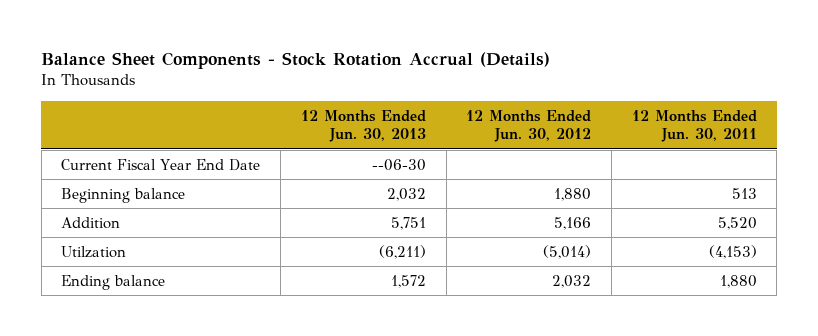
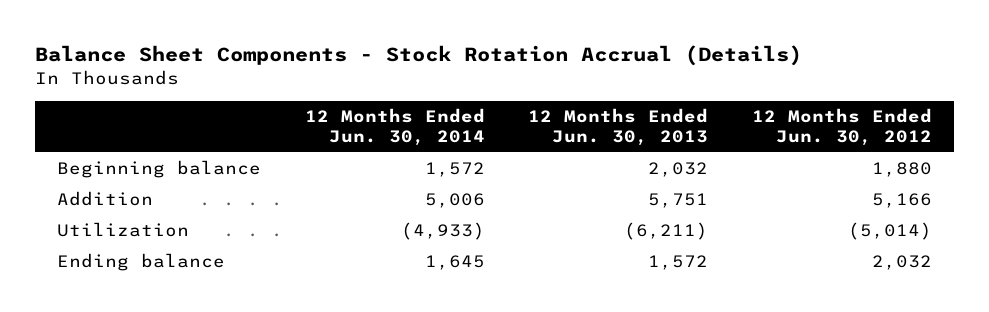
[631,109,757,143] 12 Months Ended Jun. 30, 2011 -> none
none -> [304,107,485,147] 12 Months Ended Jun. 30, 2014
[61,158,261,171] Current Fiscal Year End Date -> none
[61,245,127,258] Utilzation -> [57,222,190,238] Utilization

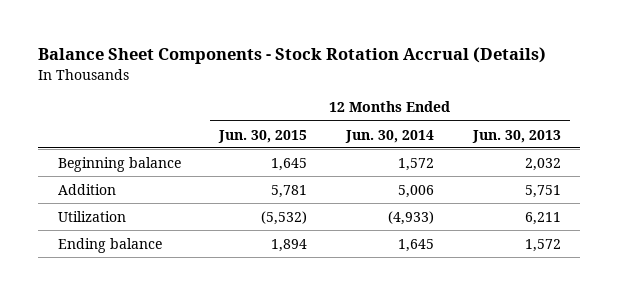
[751,107,932,147] 12 Months Ended Jun. 30, 2012 -> none
none -> [218,129,308,143] Jun. 30, 2015
[624,222,709,241] (6,211) -> [524,211,561,225] 6,211

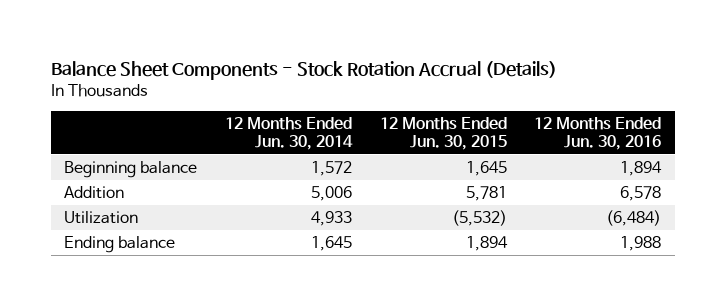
[471,129,561,143] Jun. 30, 2013 -> none
none -> [534,117,662,151] 12 Months Ended Jun. 30, 2016
[388,210,435,225] (4,933) -> [311,210,353,226] 4,933

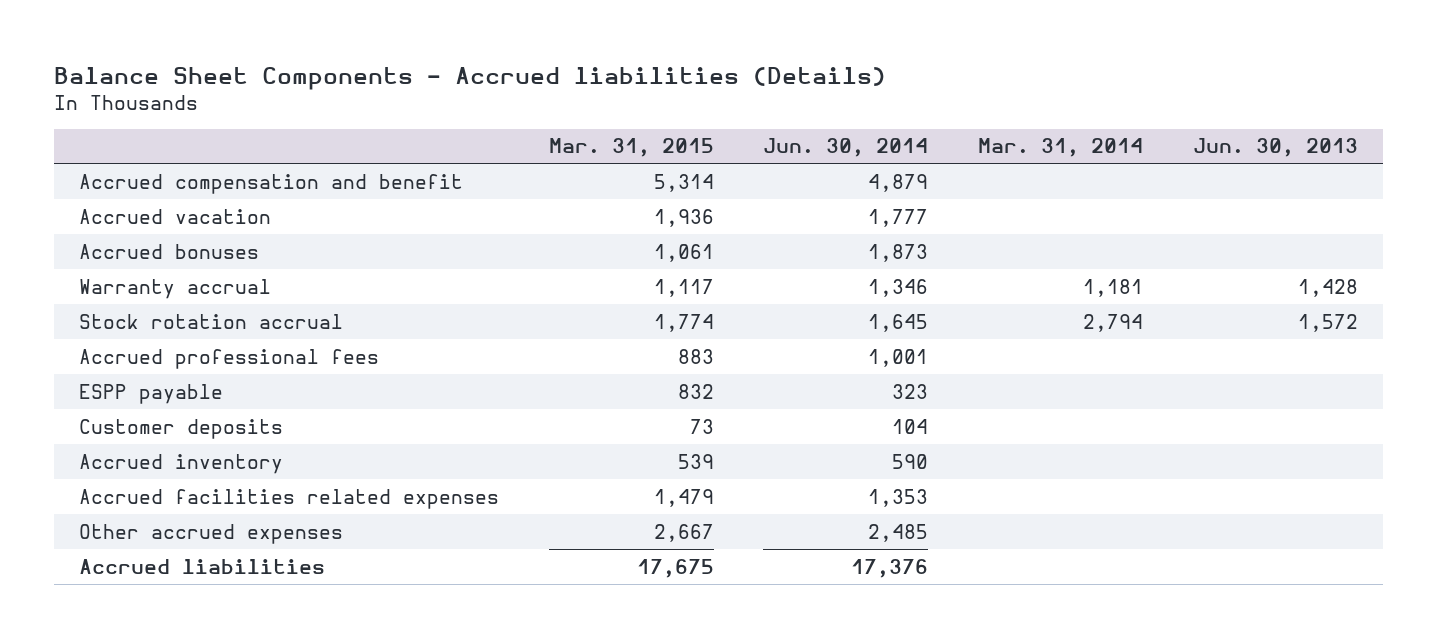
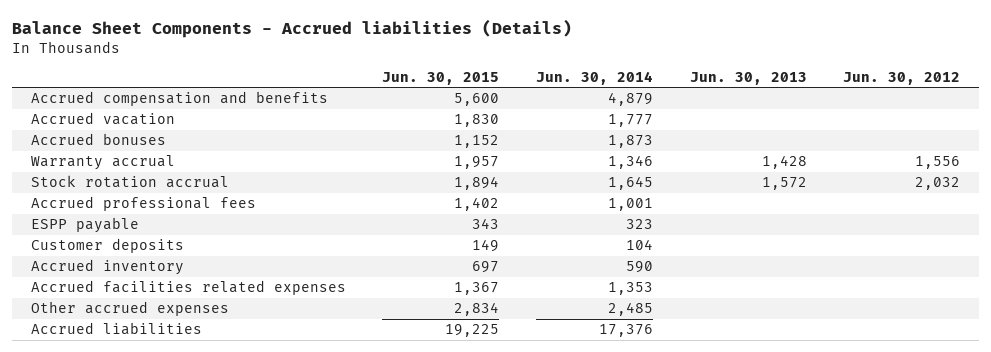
[548,138,714,158] Mar. 31, 2015 -> none
[978,138,1144,158] Mar. 31, 2014 -> none
none -> [382,71,500,85] Jun. 30, 2015
none -> [843,71,961,85] Jun. 30, 2012
[78,173,463,194] Accrued compensation and benefit -> [30,91,328,107] Accrued compensation and benefits

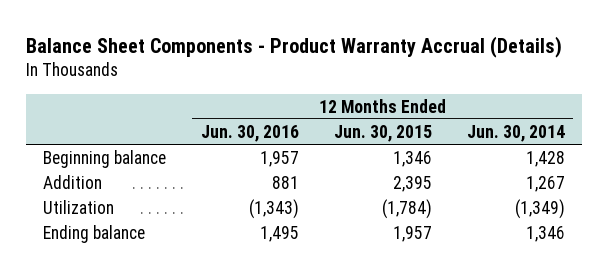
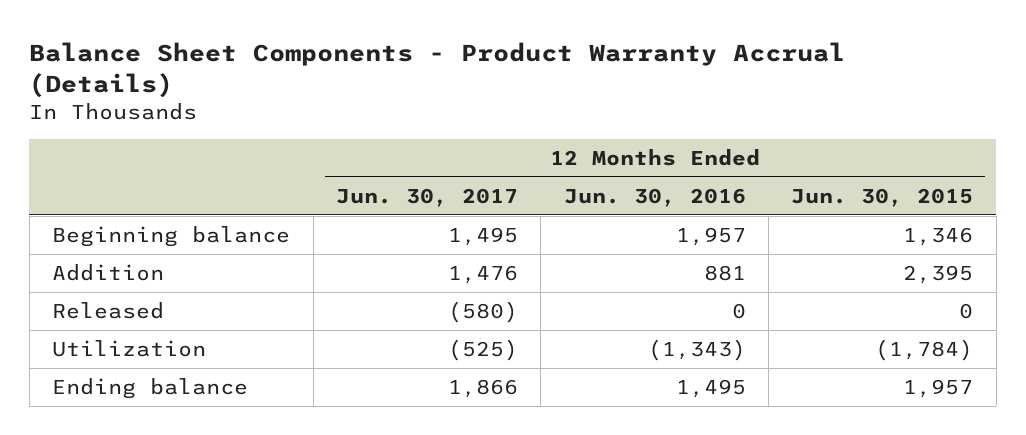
[466,124,565,142] Jun. 30, 2014 -> none
none -> [335,187,518,207] Jun. 30, 2017
none -> [52,301,165,319] Released

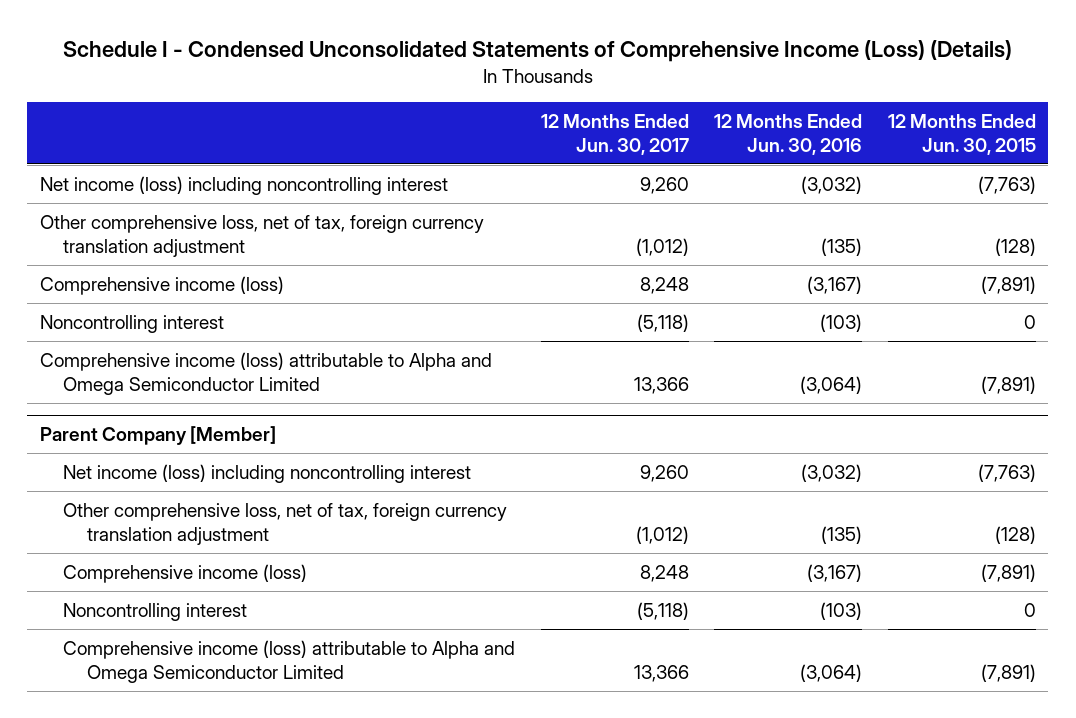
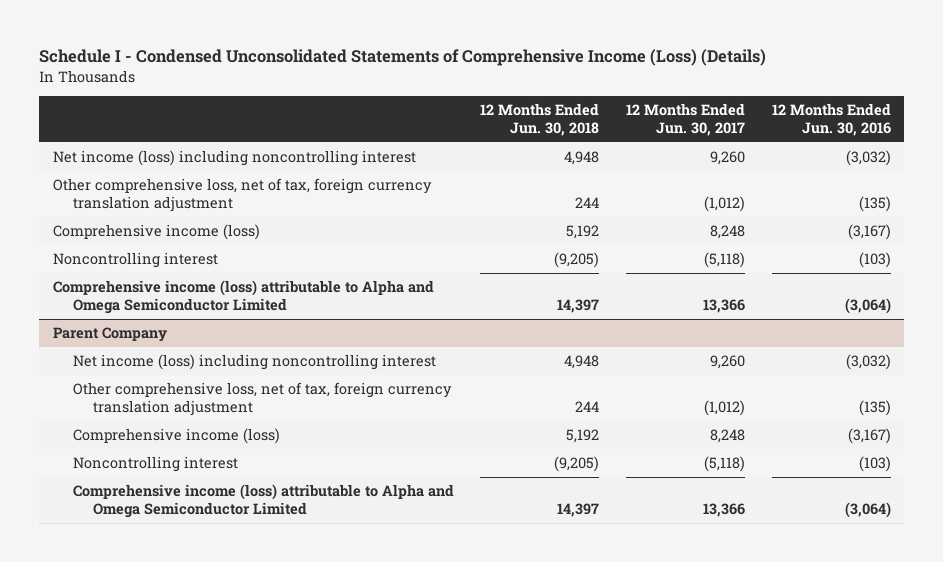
[887,113,1036,155] 12 Months Ended Jun. 30, 2015 -> none
none -> [480,103,600,136] 12 Months Ended Jun. 30, 2018
[39,426,276,446] Parent Company [Member] -> [52,327,167,343] Parent Company

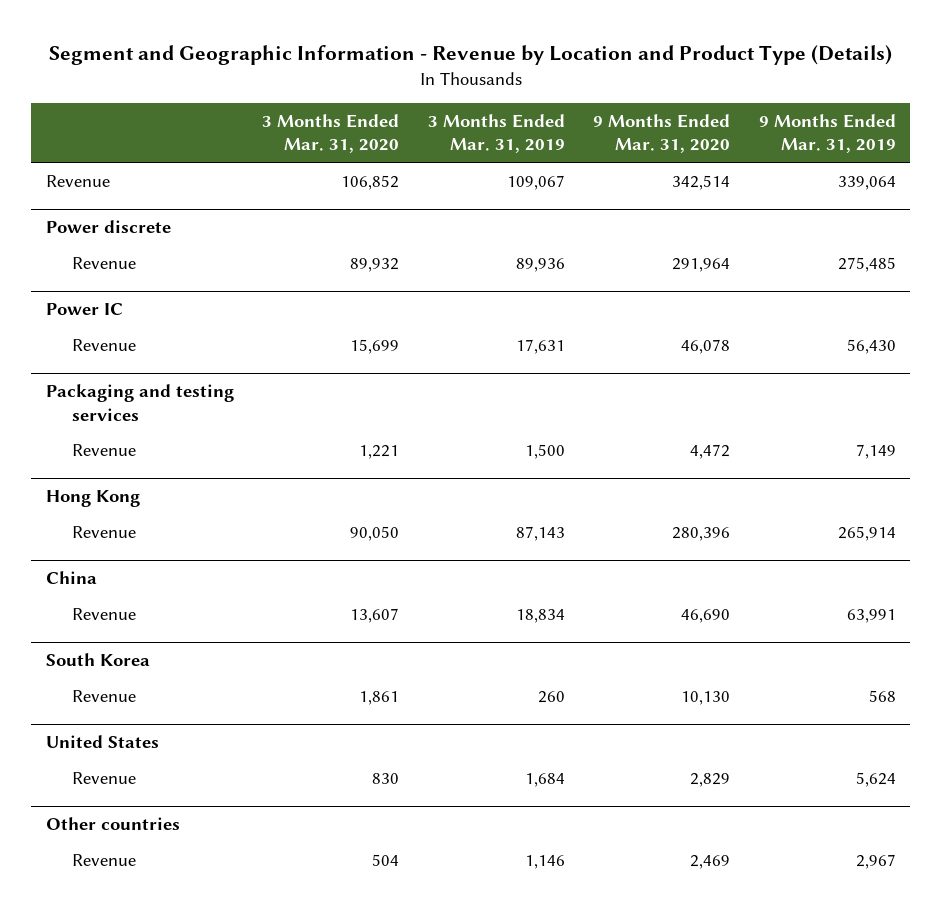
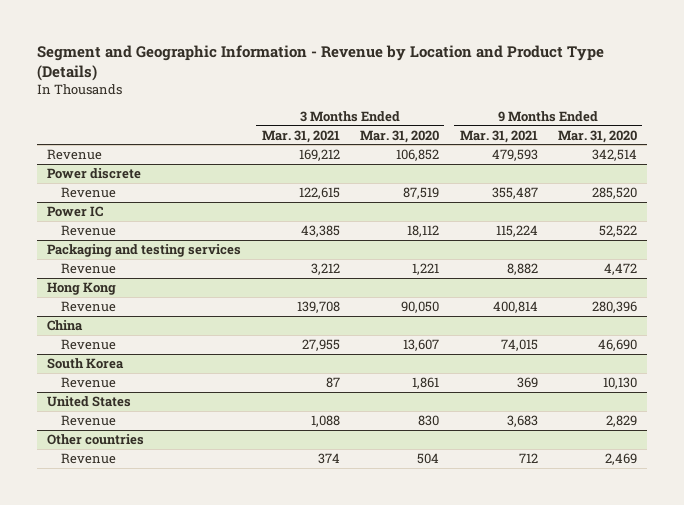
[427,114,565,154] 3 Months Ended Mar. 31, 2019 -> none
[758,114,896,154] 9 Months Ended Mar. 31, 2019 -> none
none -> [261,129,340,143] Mar. 31, 2021
none -> [459,129,538,143] Mar. 31, 2021
[350,257,400,272] 89,932 -> [403,186,440,199] 87,519
[672,257,731,272] 291,964 -> [592,186,638,199] 285,520
[350,338,400,354] 15,699 -> [407,224,440,237] 18,112
[681,338,731,354] 46,078 -> [599,224,638,237] 52,522

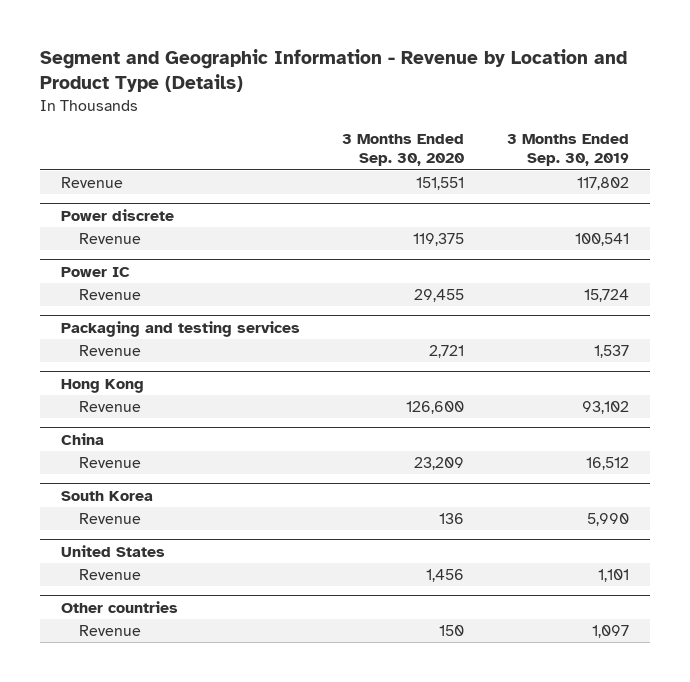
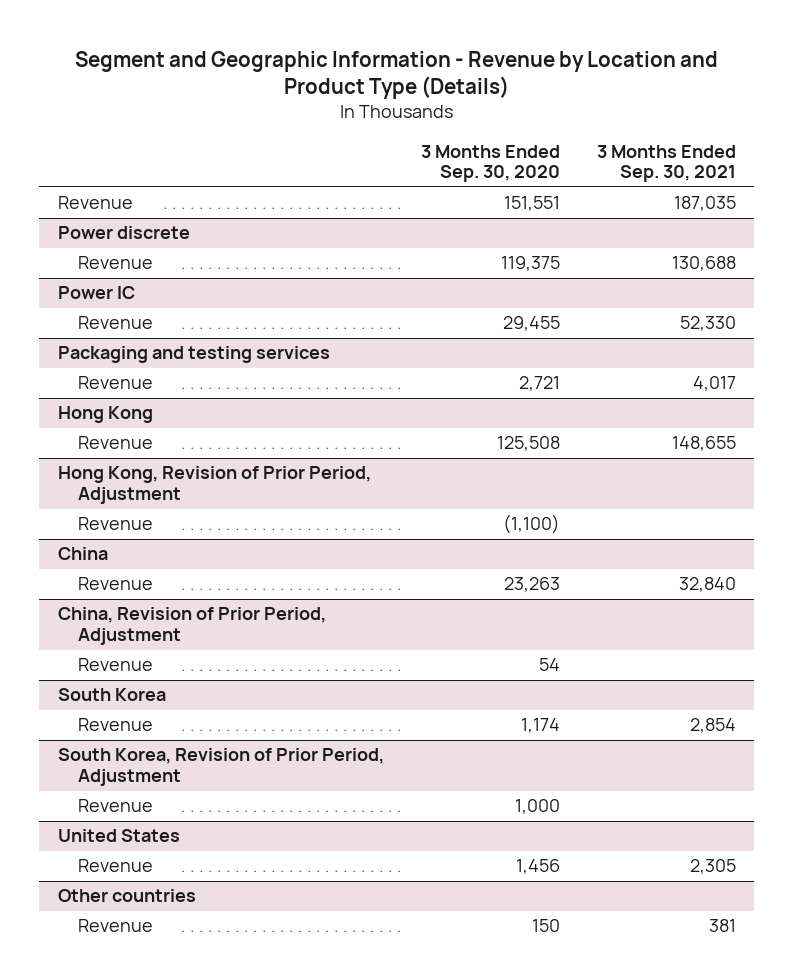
[507,134,630,167] 3 Months Ended Sep. 30, 2019 -> none
none -> [596,144,736,183] 3 Months Ended Sep. 30, 2021
[406,401,465,415] 126,600 -> [496,436,560,452] 125,508
none -> [57,466,371,505] Hong Kong, Revision of Prior Period, Adjustment
none -> [77,517,153,531] Revenue
[414,457,465,471] 23,209 -> [503,577,560,593] 23,263
none -> [57,607,326,646] China, Revision of Prior Period, Adjustment
none -> [77,658,153,672] Revenue
[439,513,465,525] 136 -> [520,718,560,734] 1,174
none -> [57,748,384,787] South Korea, Revision of Prior Period, Adjustment
none -> [77,799,153,813] Revenue

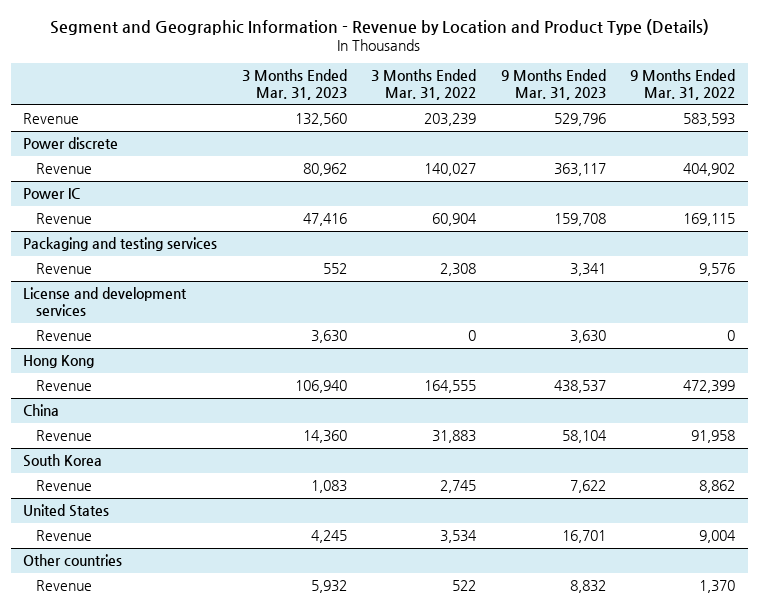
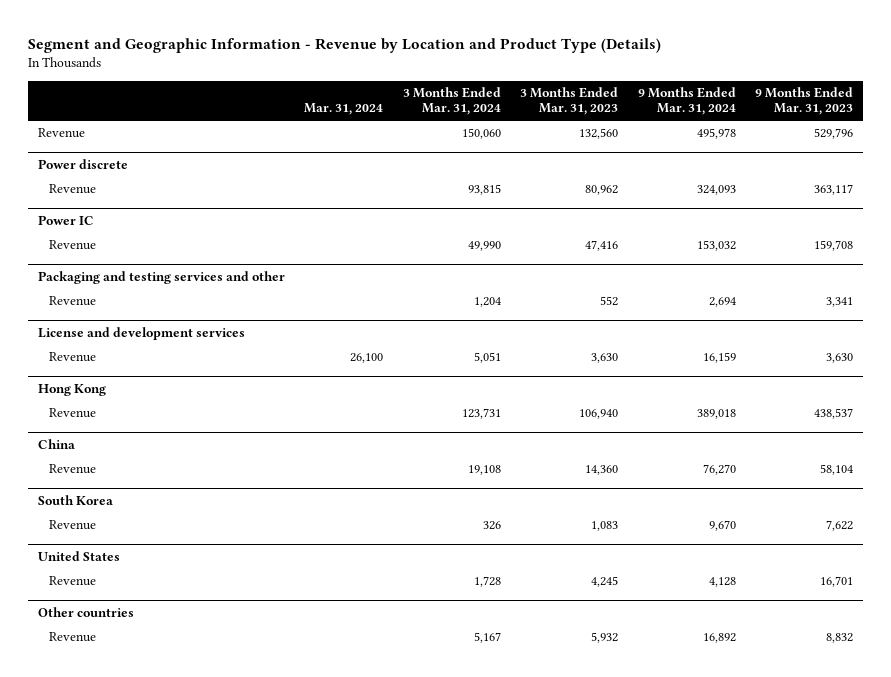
[371,69,477,101] 3 Months Ended Mar. 31, 2022 -> none
[630,69,736,101] 9 Months Ended Mar. 31, 2022 -> none
none -> [304,103,384,116] Mar. 31, 2024
none -> [402,87,501,116] 3 Months Ended Mar. 31, 2024
none -> [637,87,736,116] 9 Months Ended Mar. 31, 2024
[23,237,218,252] Packaging and testing services -> [38,271,286,285] Packaging and testing services and other

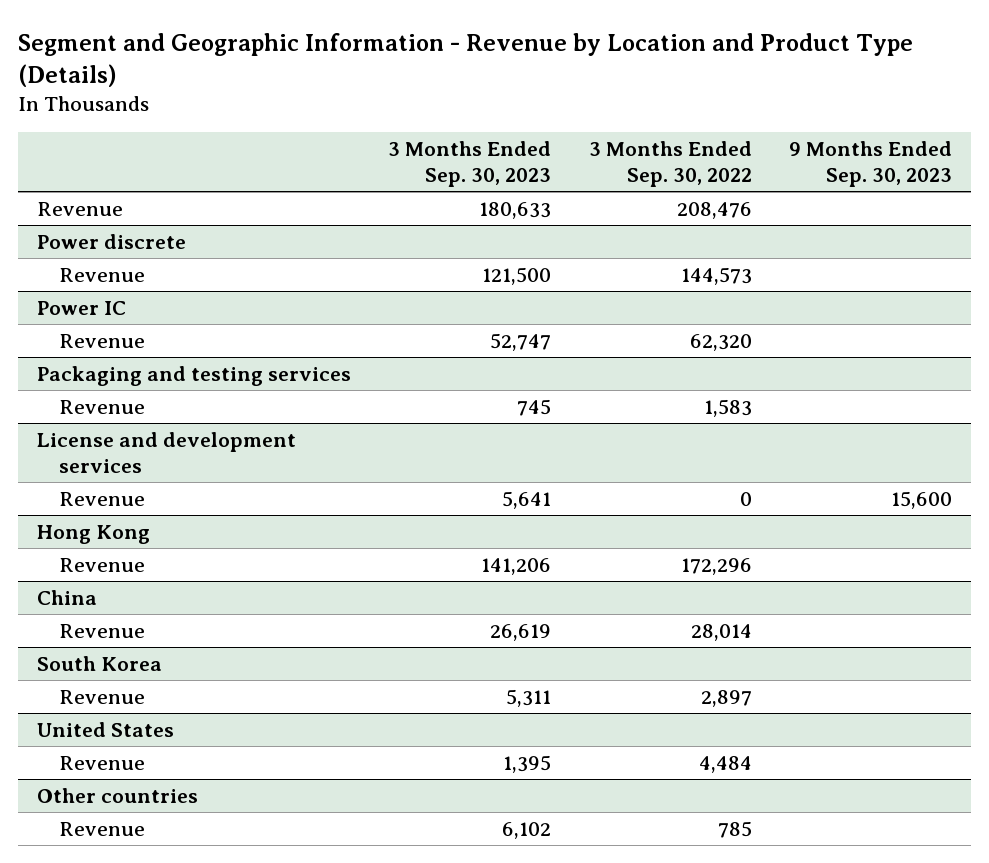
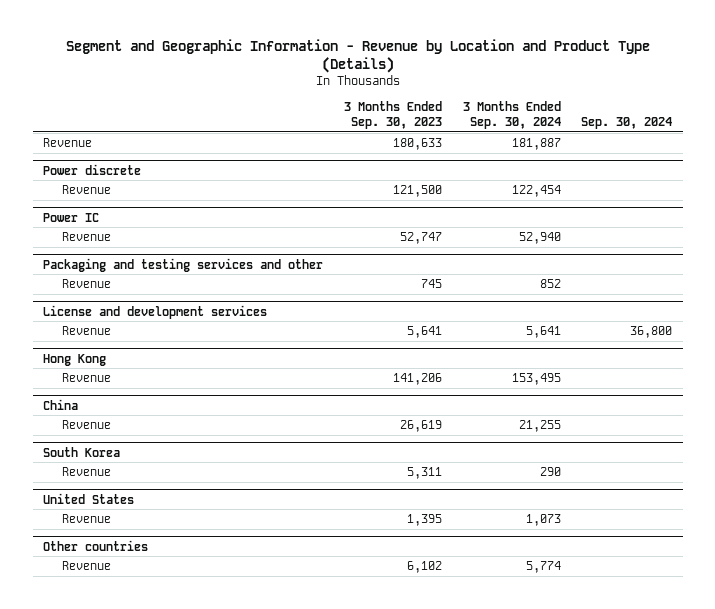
[588,140,752,187] 3 Months Ended Sep. 30, 2022 -> none
[788,140,952,187] 9 Months Ended Sep. 30, 2023 -> none
none -> [462,100,561,129] 3 Months Ended Sep. 30, 2024
none -> [581,116,673,129] Sep. 30, 2024
[36,365,351,386] Packaging and testing services -> [43,257,324,272] Packaging and testing services and other

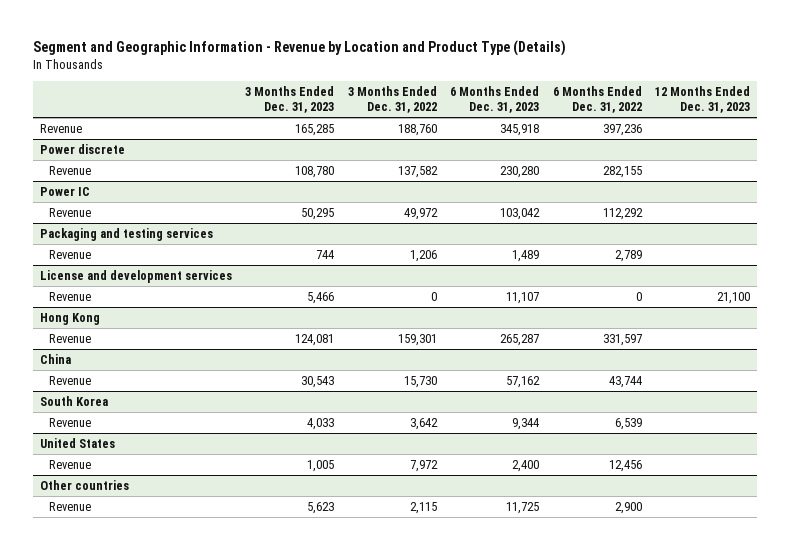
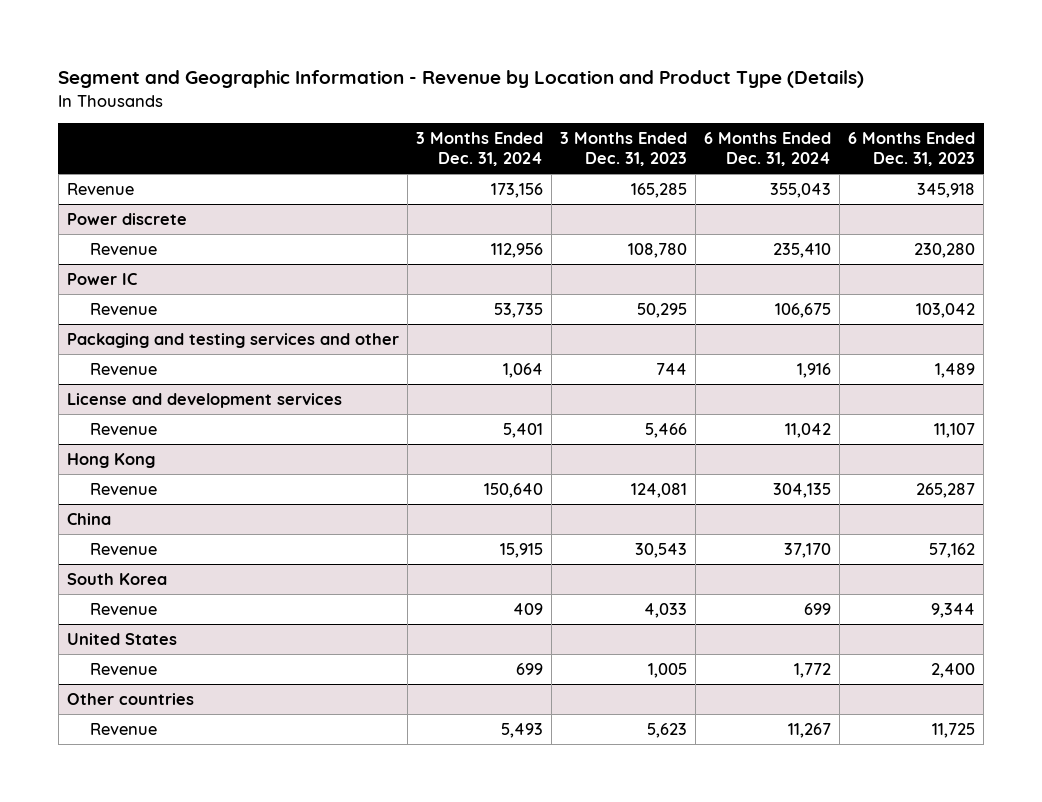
[347,86,437,113] 3 Months Ended Dec. 31, 2022 -> none
[552,86,642,113] 6 Months Ended Dec. 31, 2022 -> none
[655,86,751,113] 12 Months Ended Dec. 31, 2023 -> none
none -> [415,132,543,167] 3 Months Ended Dec. 31, 2024
none -> [703,132,831,167] 6 Months Ended Dec. 31, 2024
[39,227,213,241] Packaging and testing services -> [66,332,399,348] Packaging and testing services and other

